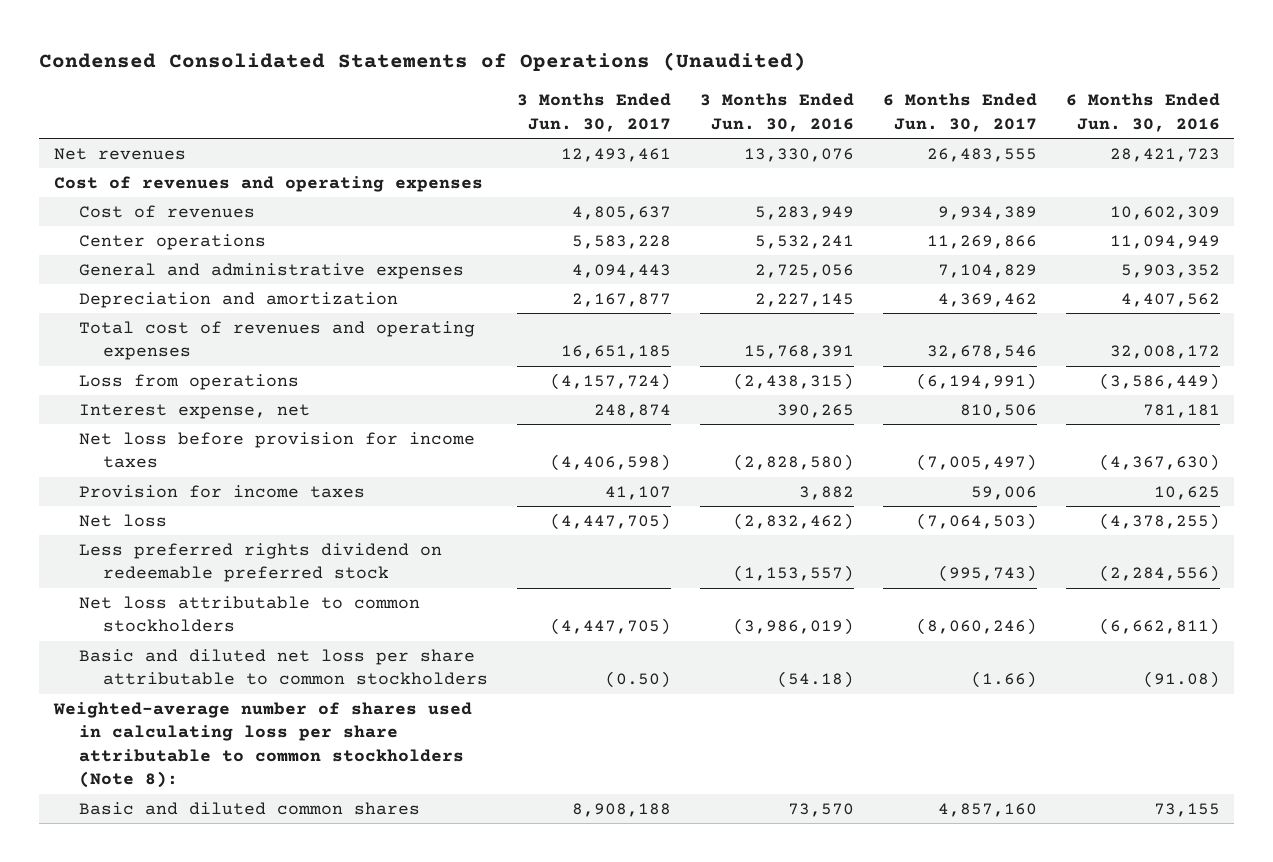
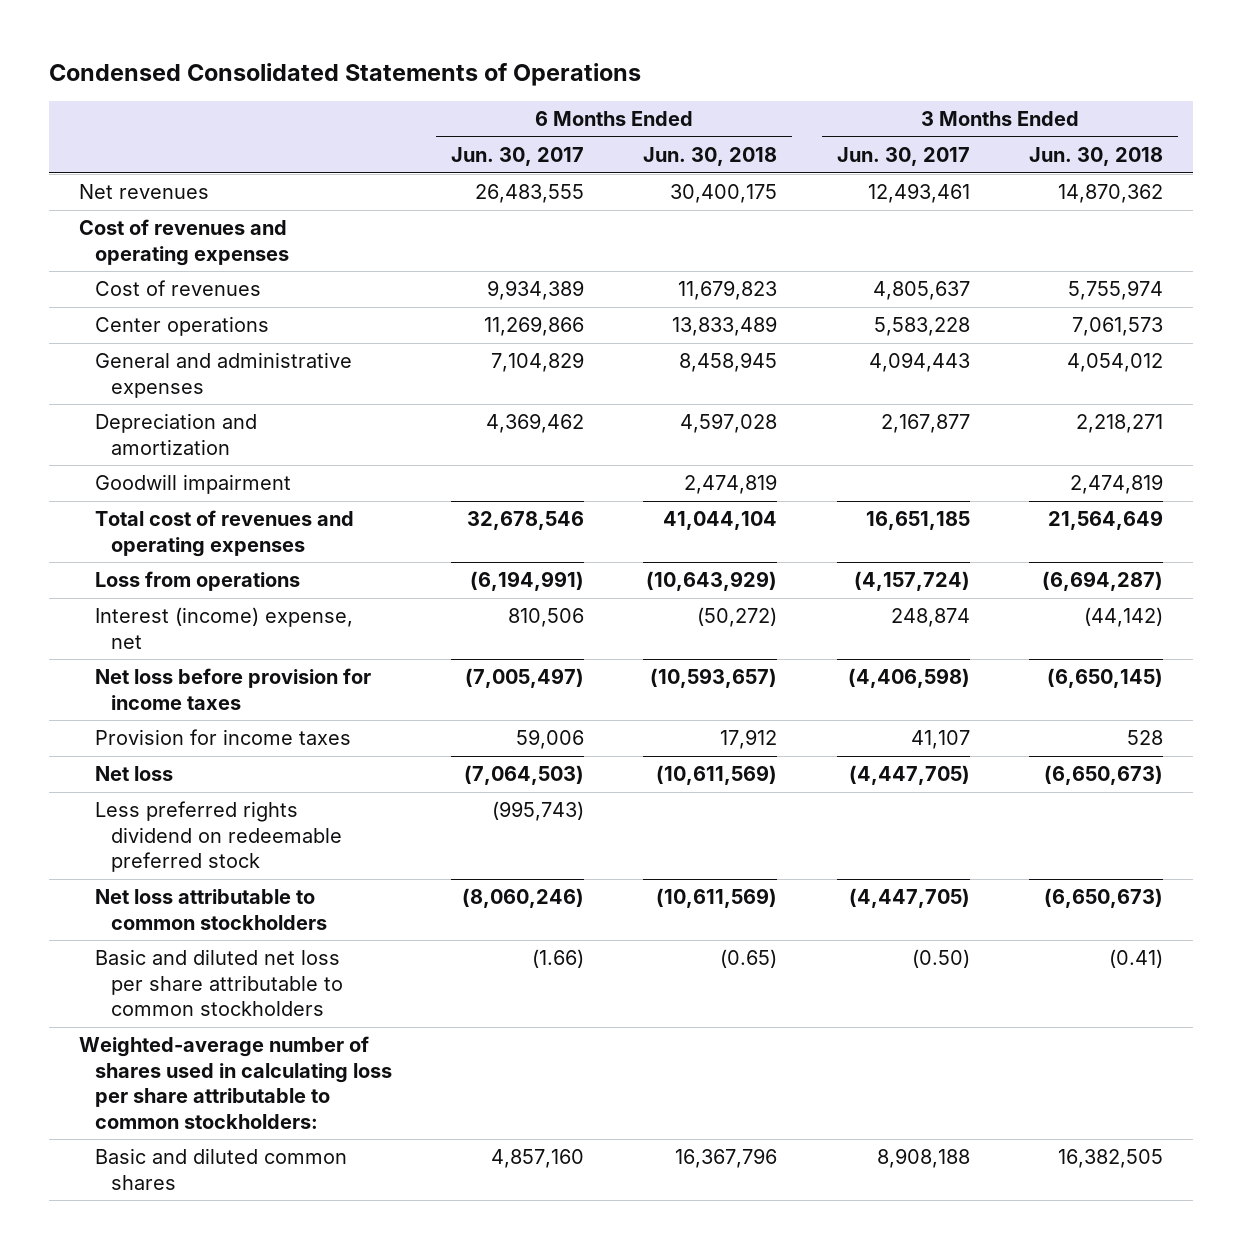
[39,52,807,72] Condensed Consolidated Statements of Operations (Unaudited) -> [49,62,642,86] Condensed Consolidated Statements of Operations
[699,93,854,132] 3 Months Ended Jun. 30, 2016 -> none
[1065,93,1220,132] 6 Months Ended Jun. 30, 2016 -> none
none -> [643,147,778,167] Jun. 30, 2018
none -> [1029,147,1164,167] Jun. 30, 2018
none -> [94,474,291,495] Goodwill impairment
[78,403,310,419] Interest expense, net -> [94,607,353,649] Interest (income) expense, net
[52,701,472,789] Weighted-average number of shares used in calculating loss per share attributable to common stockholders (Note 8): -> [78,1036,392,1129] Weighted-average number of shares used in calculating loss per share attributable to common stockholders:

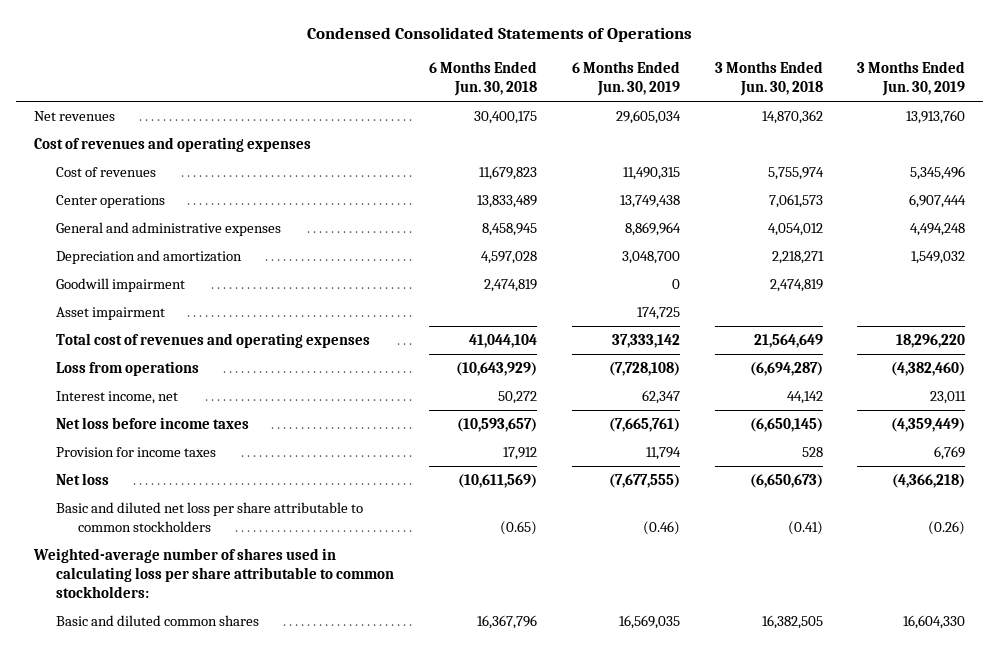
[451,147,585,167] Jun. 30, 2017 -> none
[836,147,970,167] Jun. 30, 2017 -> none
none -> [571,61,680,97] 6 Months Ended Jun. 30, 2019
none -> [857,61,966,97] 3 Months Ended Jun. 30, 2019
none -> [56,307,166,321] Asset impairment
[94,607,353,649] Interest (income) expense, net -> [56,391,179,405] Interest income, net
[697,607,778,628] (50,272) -> [497,391,537,405] 50,272
[1084,607,1164,628] (44,142) -> [786,391,823,405] 44,142
[94,668,371,710] Net loss before provision for income taxes -> [56,417,250,430] Net loss before income taxes
[94,801,342,873] Less preferred rights dividend on redeemable preferred stock -> none
[94,889,327,930] Net loss attributable to common stockholders -> none

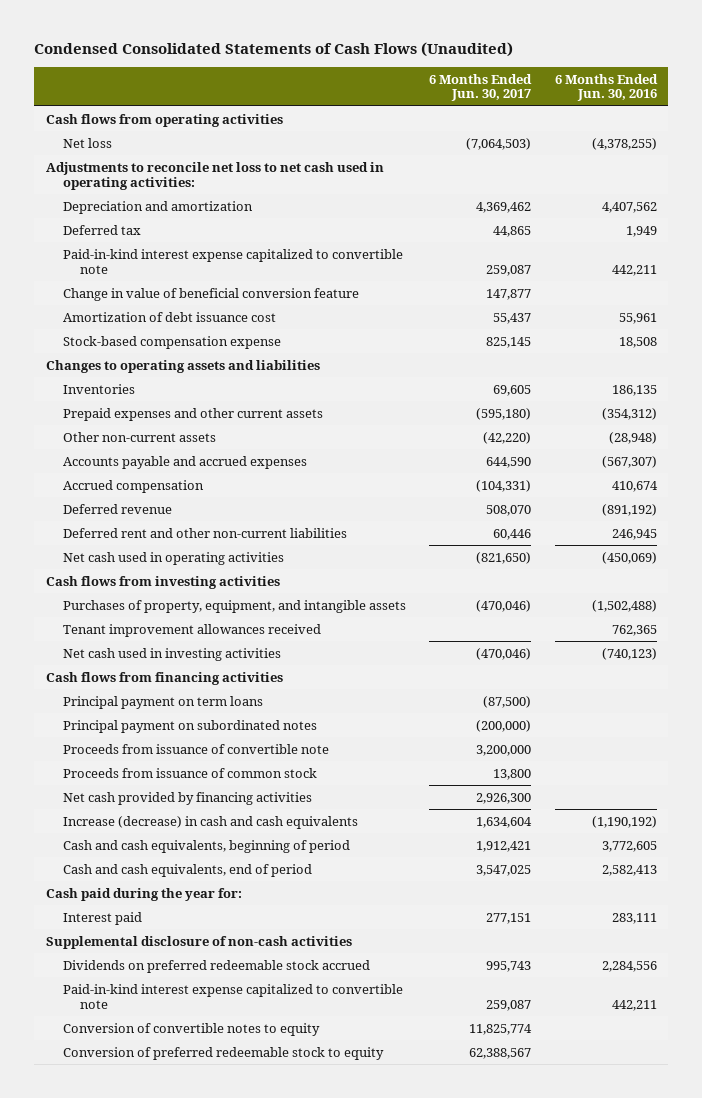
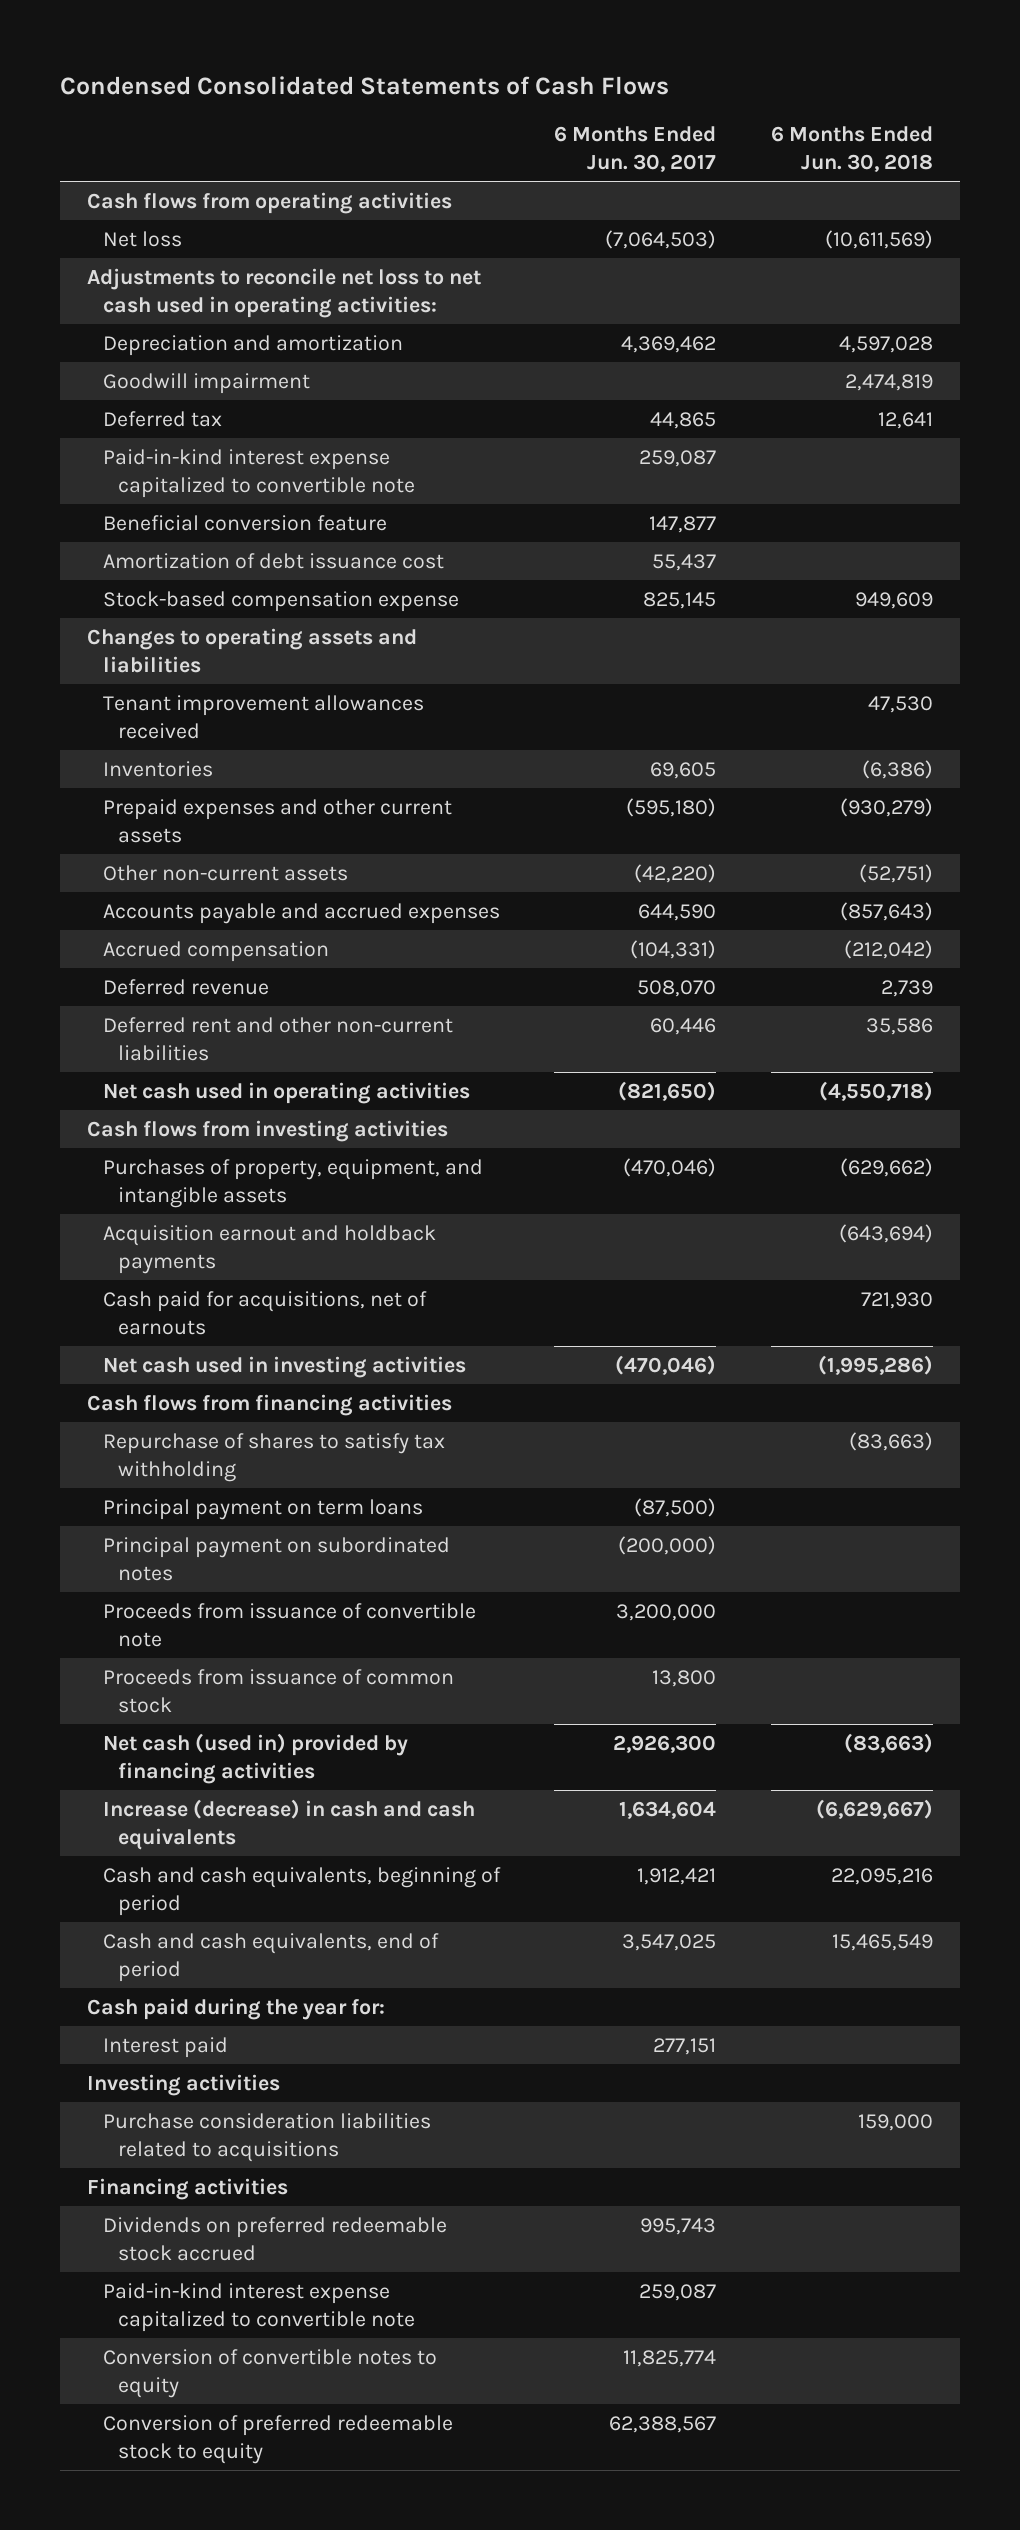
[33,41,513,57] Condensed Consolidated Statements of Cash Flows (Unaudited) -> [60,75,670,95] Condensed Consolidated Statements of Cash Flows
[554,73,658,102] 6 Months Ended Jun. 30, 2016 -> none
none -> [770,126,933,172] 6 Months Ended Jun. 30, 2018
none -> [102,372,310,394] Goodwill impairment
[62,287,359,301] Change in value of beneficial conversion feature -> [102,514,387,531] Beneficial conversion feature
[62,623,321,637] Tenant improvement allowances received -> [102,694,424,739] Tenant improvement allowances received
none -> [102,1224,436,1274] Acquisition earnout and holdback payments
none -> [102,1290,427,1335] Cash paid for acquisitions, net of earnouts
none -> [102,1432,445,1482] Repurchase of shares to satisfy tax withholding
[62,791,312,805] Net cash provided by financing activities -> [102,1732,408,1784] Net cash (used in) provided by financing activities
[45,935,352,949] Supplemental disclosure of non-cash activities -> none
none -> [87,2073,281,2096] Investing activities
none -> [102,2112,431,2162] Purchase consideration liabilities related to acquisitions
none -> [87,2177,289,2200] Financing activities

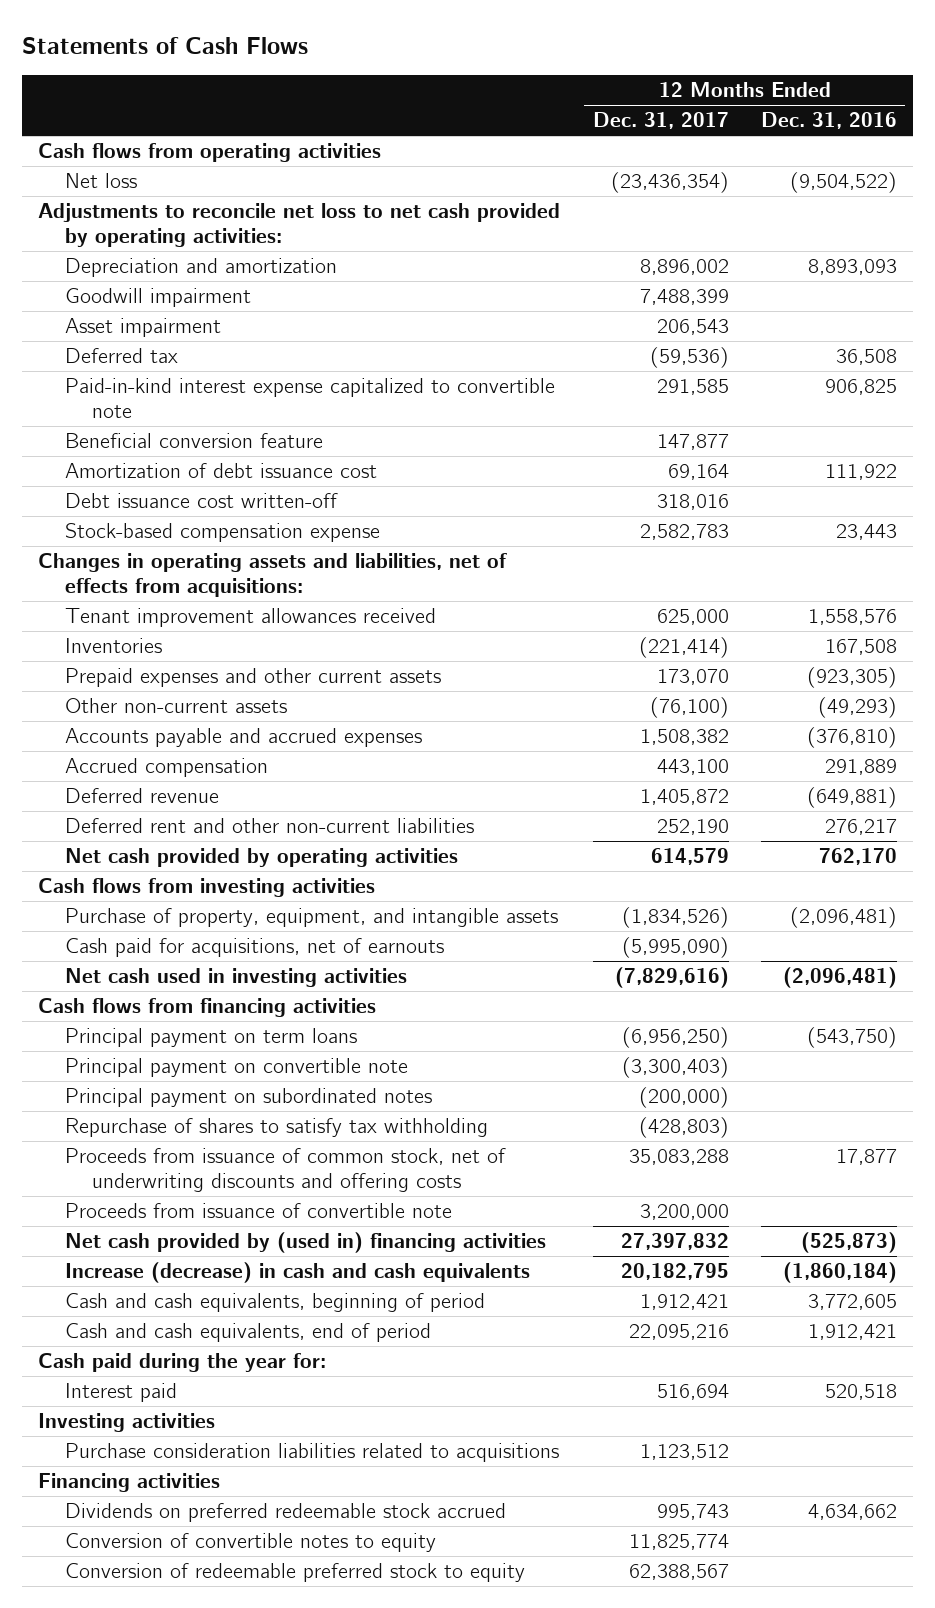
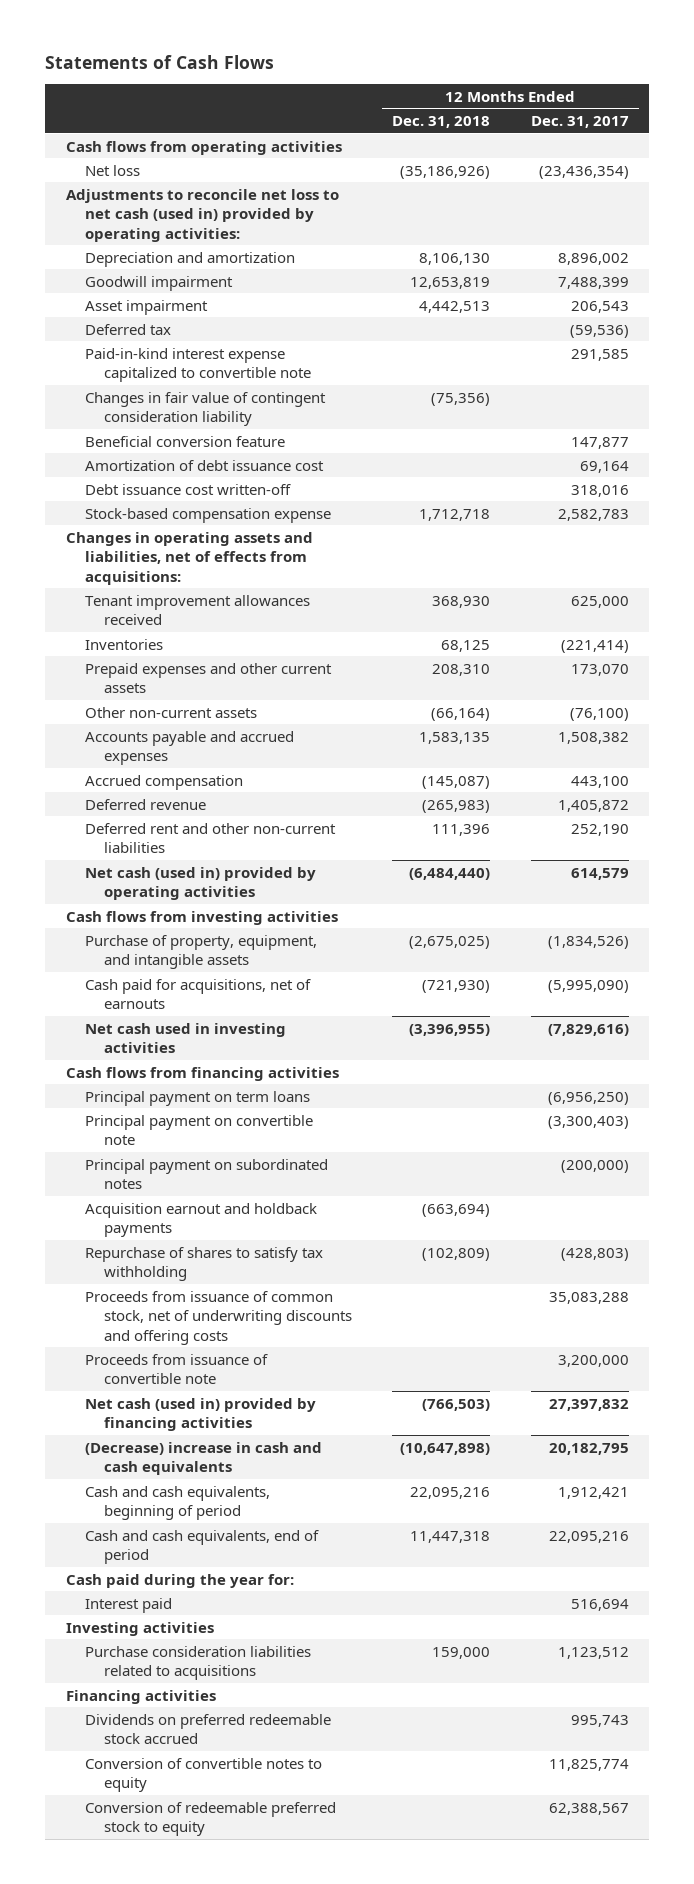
[761,112,898,130] Dec. 31, 2016 -> none
none -> [392,116,491,129] Dec. 31, 2018
[38,203,561,247] Adjustments to reconcile net loss to net cash provided by operating activities: -> [65,188,339,242] Adjustments to reconcile net loss to net cash (used in) provided by operating activities:
none -> [84,391,326,427] Changes in fair value of contingent consideration liability
[65,848,459,868] Net cash provided by operating activities -> [84,866,316,901] Net cash (used in) provided by operating activities
none -> [84,1202,317,1238] Acquisition earnout and holdback payments
[65,1232,547,1254] Net cash provided by (used in) financing activities -> [84,1397,316,1432] Net cash (used in) provided by financing activities
[65,1262,531,1284] Increase (decrease) in cash and cash equivalents -> [84,1441,322,1476] (Decrease) increase in cash and cash equivalents

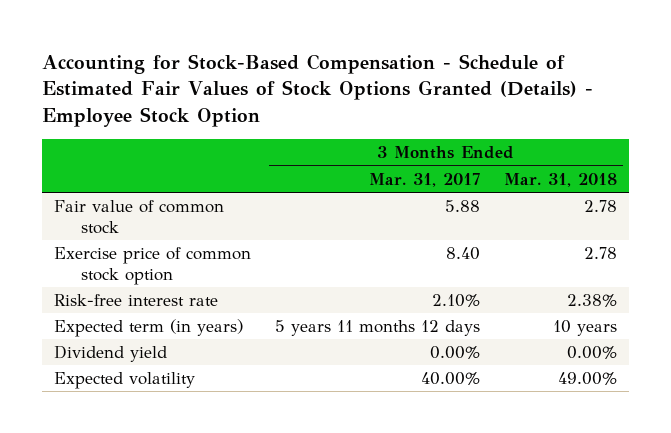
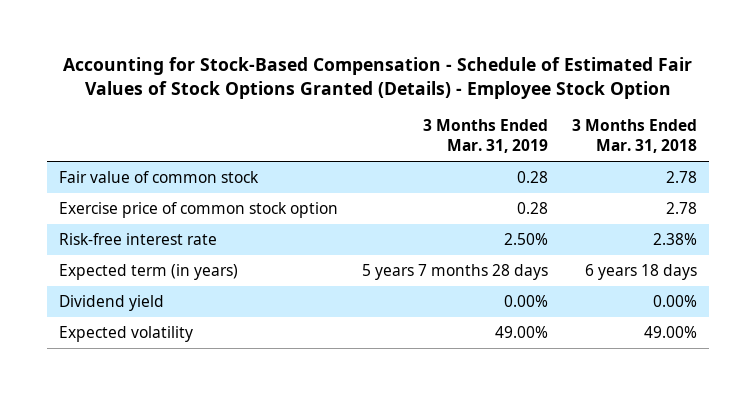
[369,172,481,187] Mar. 31, 2017 -> none
none -> [423,119,549,153] 3 Months Ended Mar. 31, 2019
[553,320,618,337] 10 years -> [585,264,698,281] 6 years 18 days

